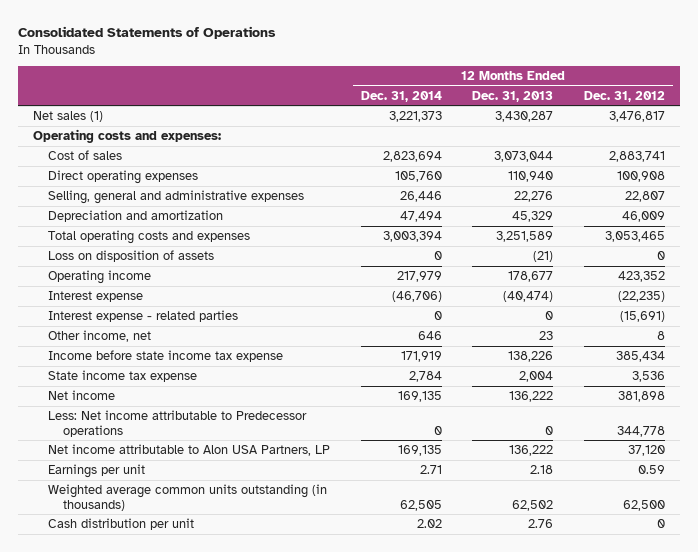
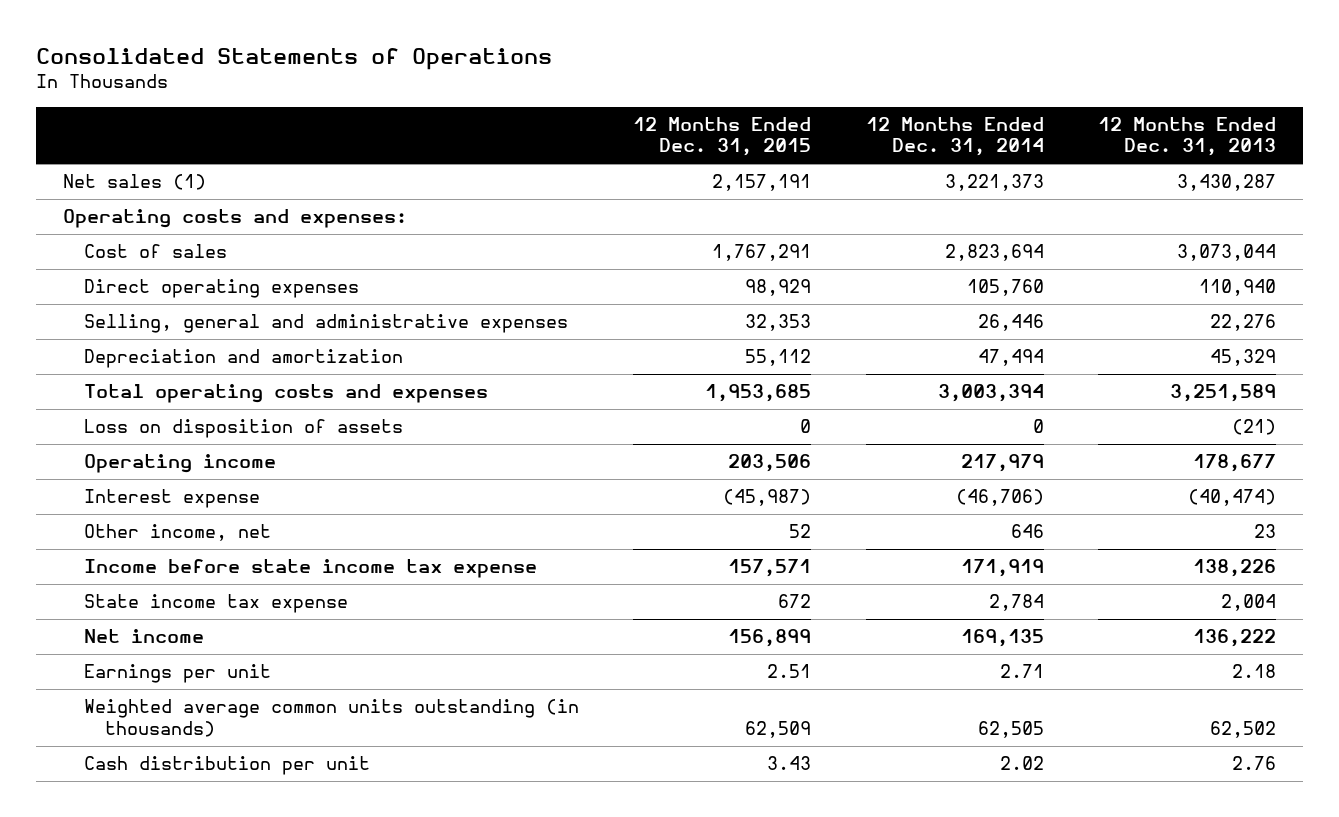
[583,90,665,102] Dec. 31, 2012 -> none
none -> [633,117,812,157] 12 Months Ended Dec. 31, 2015
[48,310,239,323] Interest expense - related parties -> none
[48,410,308,437] Less: Net income attributable to Predecessor operations -> none
[48,444,331,457] Net income attributable to Alon USA Partners, LP -> none

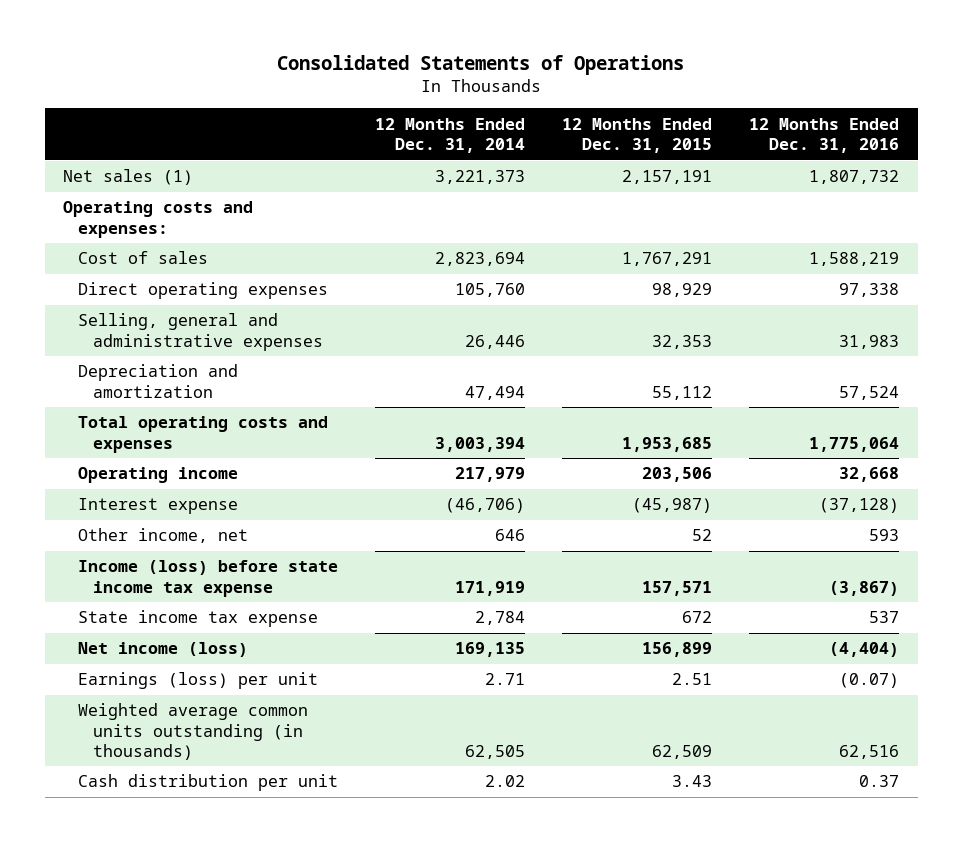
[1097,117,1276,157] 12 Months Ended Dec. 31, 2013 -> none
none -> [749,117,900,153] 12 Months Ended Dec. 31, 2016
[84,419,404,439] Loss on disposition of assets -> none
[84,559,538,579] Income before state income tax expense -> [78,560,339,597] Income (loss) before state income tax expense
[84,629,205,644] Net income -> [78,642,249,658] Net income (loss)
[84,664,272,684] Earnings per unit -> [78,672,319,690] Earnings (loss) per unit

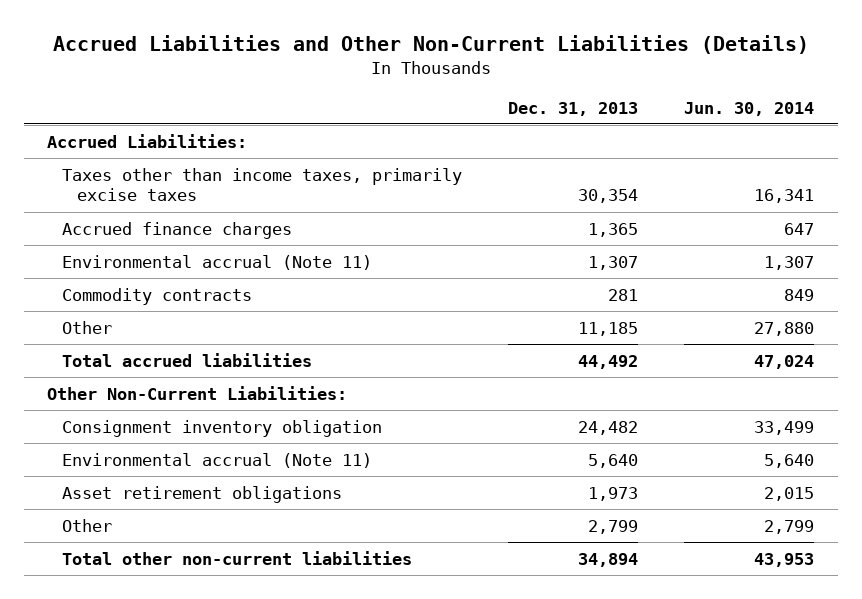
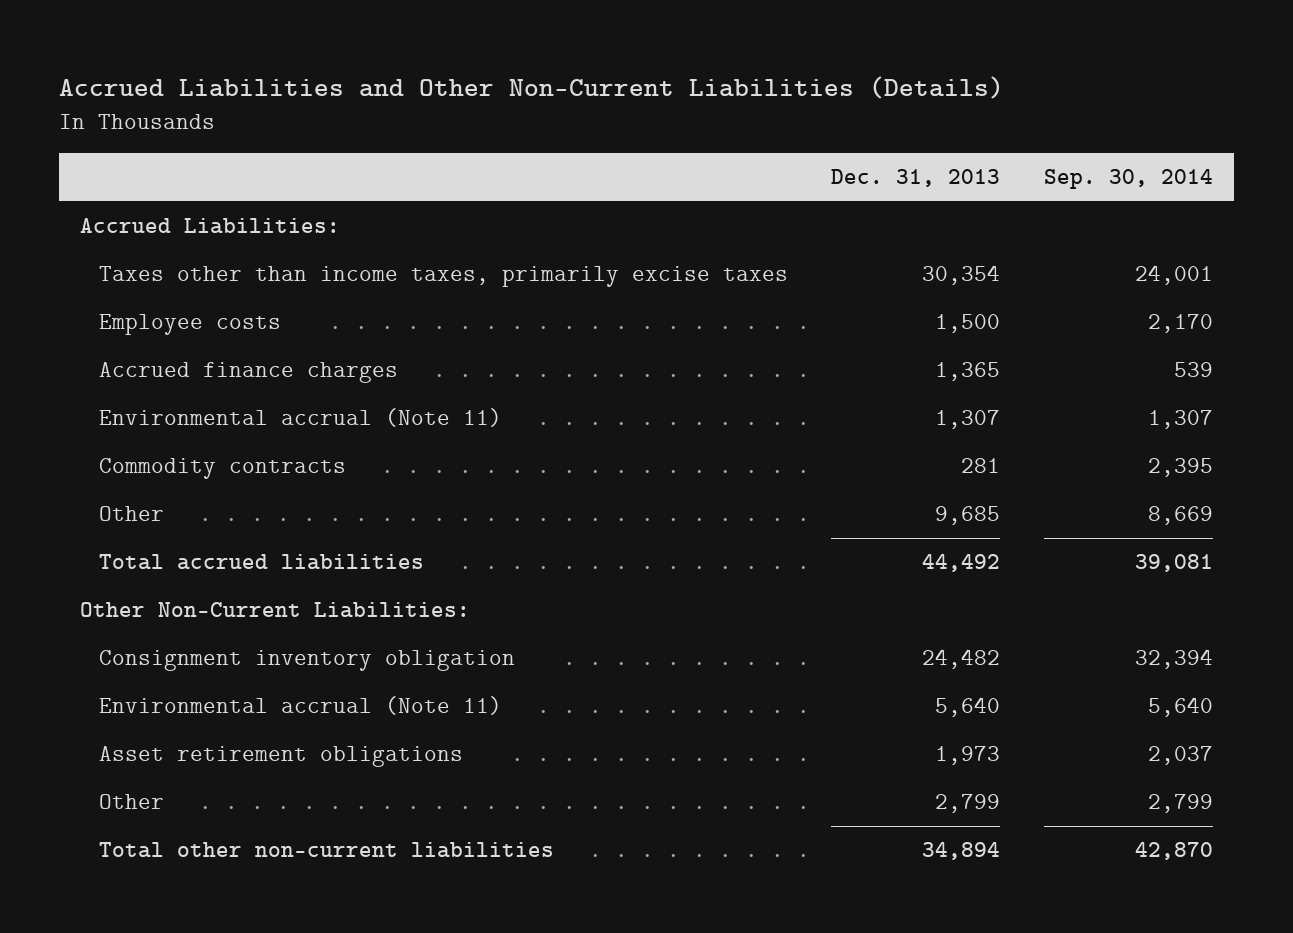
[684,101,815,116] Jun. 30, 2014 -> none
none -> [1043,168,1213,189] Sep. 30, 2014
none -> [98,314,281,336] Employee costs
[578,321,639,336] 11,185 -> [935,506,1001,526] 9,685

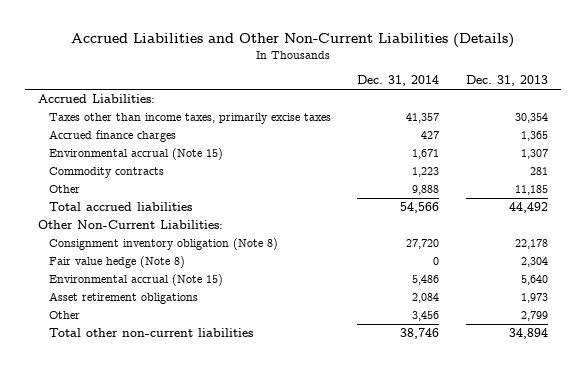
[1043,168,1213,189] Sep. 30, 2014 -> none
none -> [357,75,440,87] Dec. 31, 2014
[98,314,281,336] Employee costs -> none
[98,408,502,428] Environmental accrual (Note 11) -> [48,148,223,161] Environmental accrual (Note 15)
[935,506,1001,526] 9,685 -> [515,185,549,196] 11,185
[98,650,515,672] Consignment inventory obligation -> [48,238,278,251] Consignment inventory obligation (Note 8)
[922,649,1001,670] 24,482 -> [515,239,549,250] 22,178
none -> [48,256,185,269] Fair value hedge (Note 8)
[98,696,502,716] Environmental accrual (Note 11) -> [48,274,223,287] Environmental accrual (Note 15)

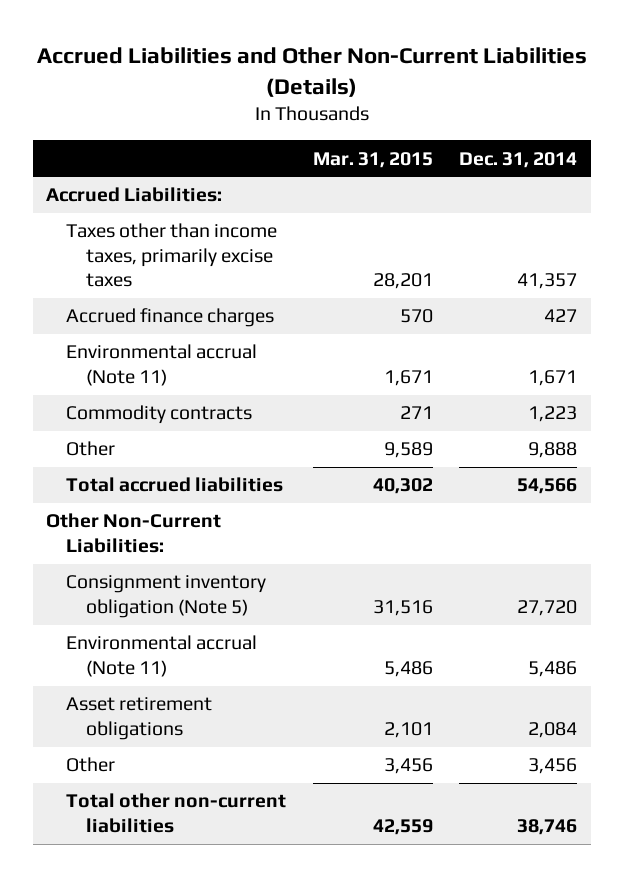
[466,75,549,87] Dec. 31, 2013 -> none
none -> [312,151,433,168] Mar. 31, 2015
[48,148,223,161] Environmental accrual (Note 15) -> [66,344,258,386] Environmental accrual (Note 11)
[48,256,185,269] Fair value hedge (Note 8) -> none
[48,238,278,251] Consignment inventory obligation (Note 8) -> [66,575,267,618] Consignment inventory obligation (Note 5)
[48,274,223,287] Environmental accrual (Note 15) -> [66,635,258,677] Environmental accrual (Note 11)

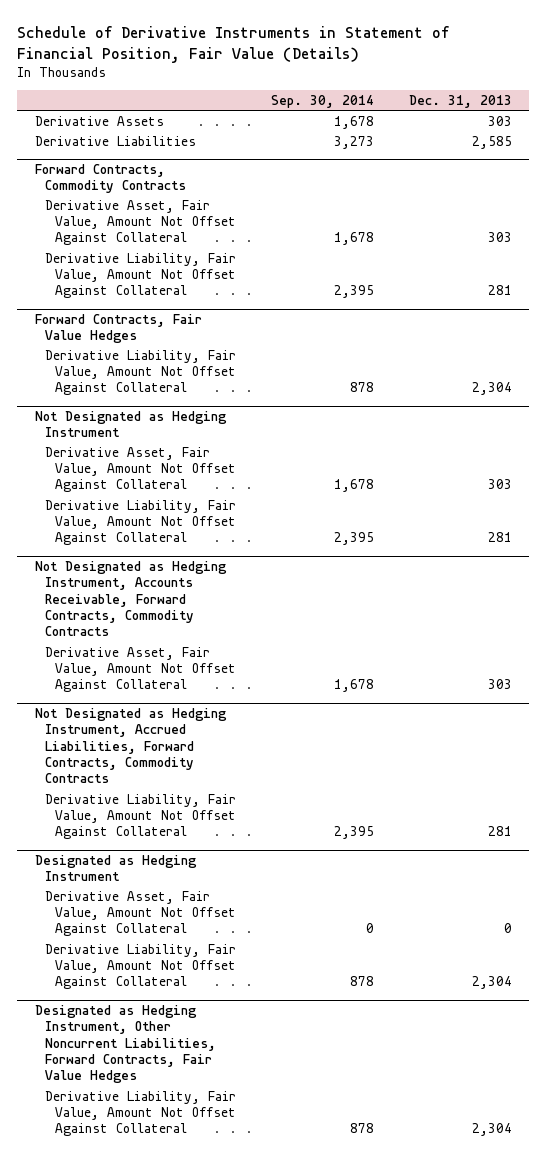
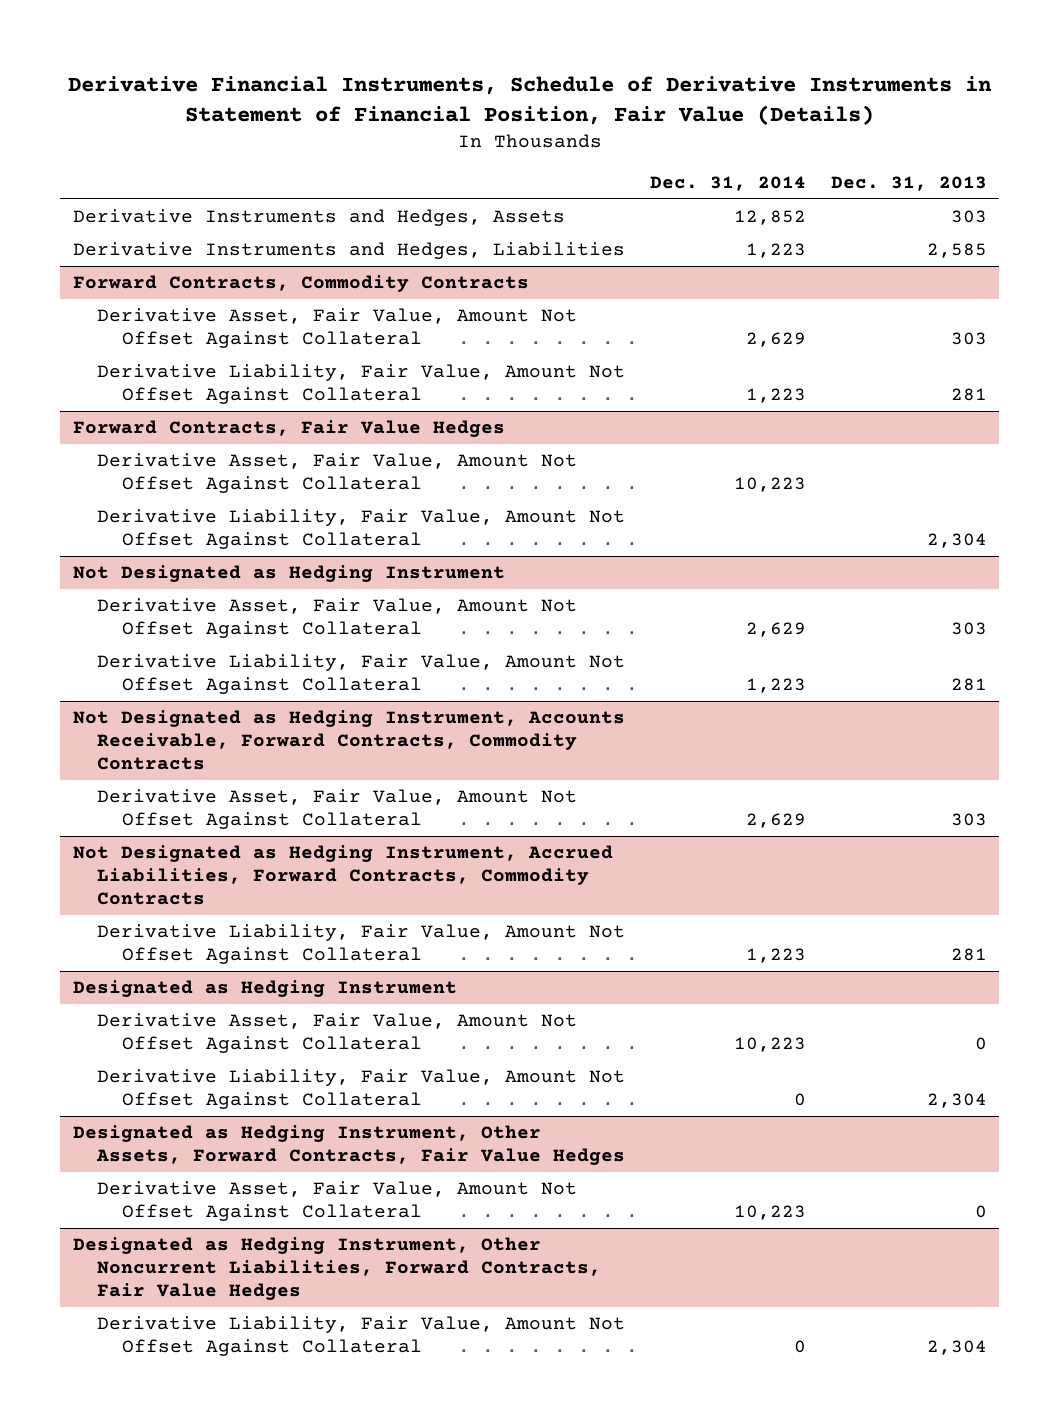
[17,25,450,63] Schedule of Derivative Instruments in Statement of Financial Position, Fair Value (Details) -> [67,75,992,125] Derivative Financial Instruments, Schedule of Derivative Instruments in Statement of Financial Position, Fair Value (Details)
[270,94,374,108] Sep. 30, 2014 -> none
none -> [649,176,806,192] Dec. 31, 2014
[34,115,164,126] Derivative Assets -> [72,208,565,226] Derivative Instruments and Hedges, Assets
[34,135,196,146] Derivative Liabilities -> [72,241,625,259] Derivative Instruments and Hedges, Liabilities
none -> [97,452,578,493] Derivative Asset, Fair Value, Amount Not Offset Against Collateral
none -> [72,1124,626,1165] Designated as Hedging Instrument, Other Assets, Forward Contracts, Fair Value Hedges
none -> [97,1180,578,1221] Derivative Asset, Fair Value, Amount Not Offset Against Collateral

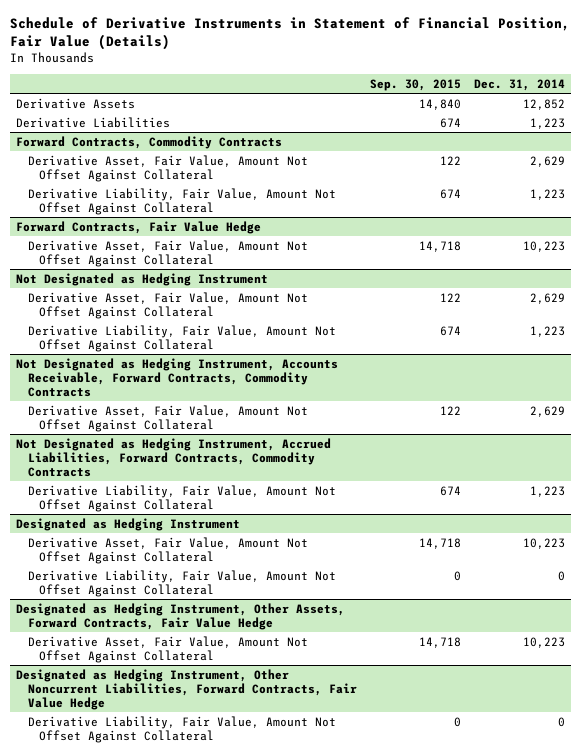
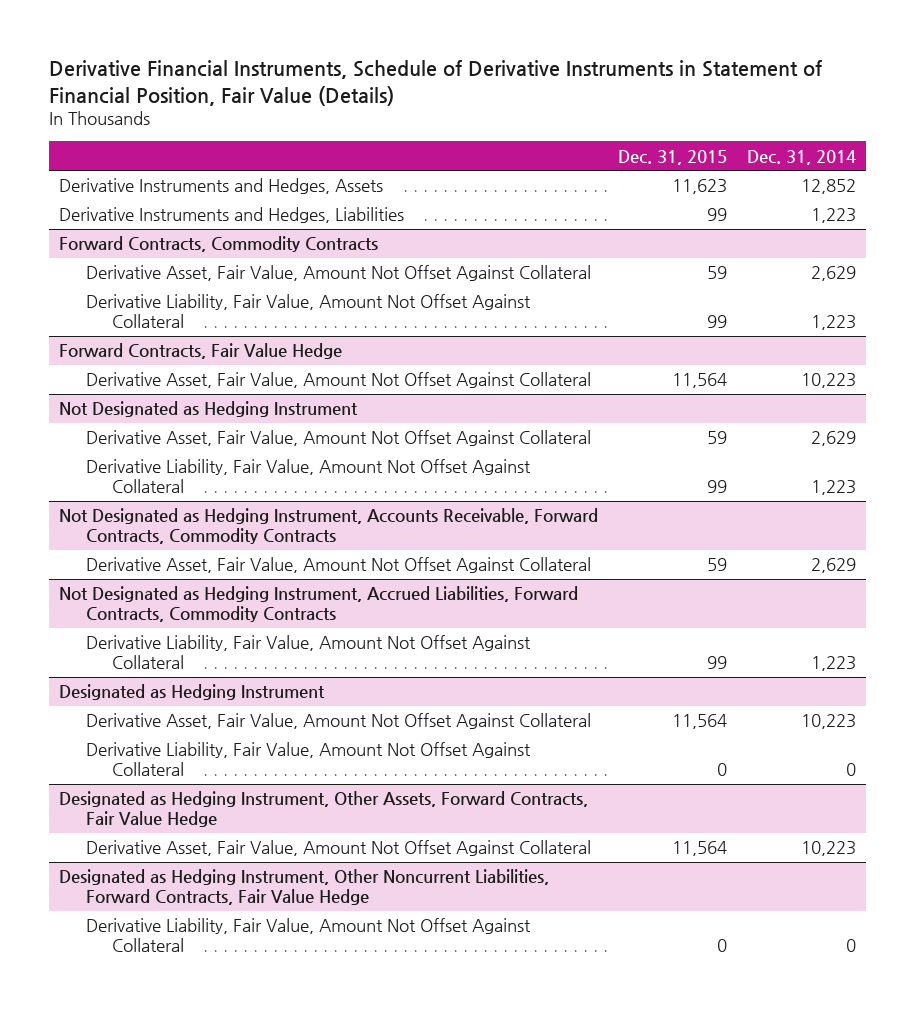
[9,17,570,51] Schedule of Derivative Instruments in Statement of Financial Position, Fair Value (Details) -> [49,60,823,106] Derivative Financial Instruments, Schedule of Derivative Instruments in Statement of Financial Position, Fair Value (Details)
[369,78,461,91] Sep. 30, 2015 -> none
none -> [618,149,728,165] Dec. 31, 2015
[16,97,136,109] Derivative Assets -> [59,178,384,195] Derivative Instruments and Hedges, Assets
[16,116,171,128] Derivative Liabilities -> [59,207,405,224] Derivative Instruments and Hedges, Liabilities

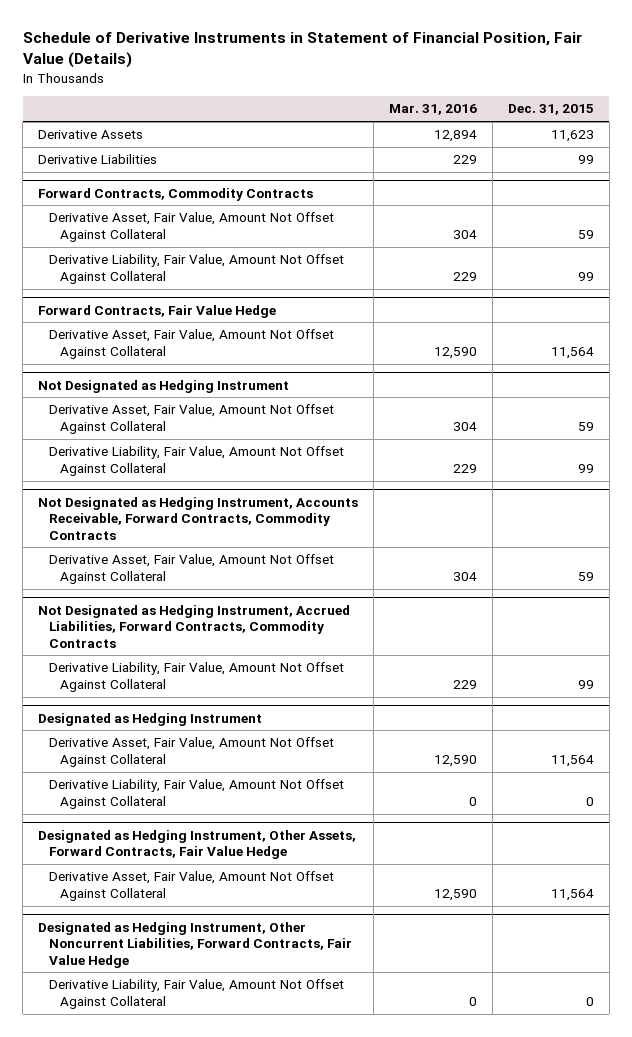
[49,60,823,106] Derivative Financial Instruments, Schedule of Derivative Instruments in Statement of Financial Position, Fair Value (Details) -> [22,32,582,69] Schedule of Derivative Instruments in Statement of Financial Position, Fair Value (Details)
[747,149,857,165] Dec. 31, 2014 -> none
none -> [388,104,477,116] Mar. 31, 2016
[59,178,384,195] Derivative Instruments and Hedges, Assets -> [37,130,143,140] Derivative Assets
[59,207,405,224] Derivative Instruments and Hedges, Liabilities -> [37,154,157,165] Derivative Liabilities

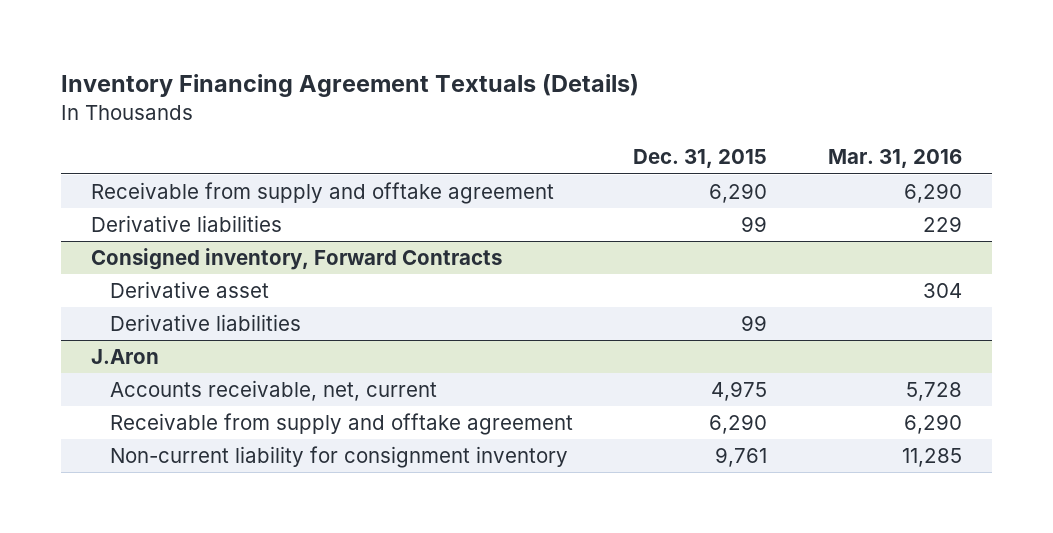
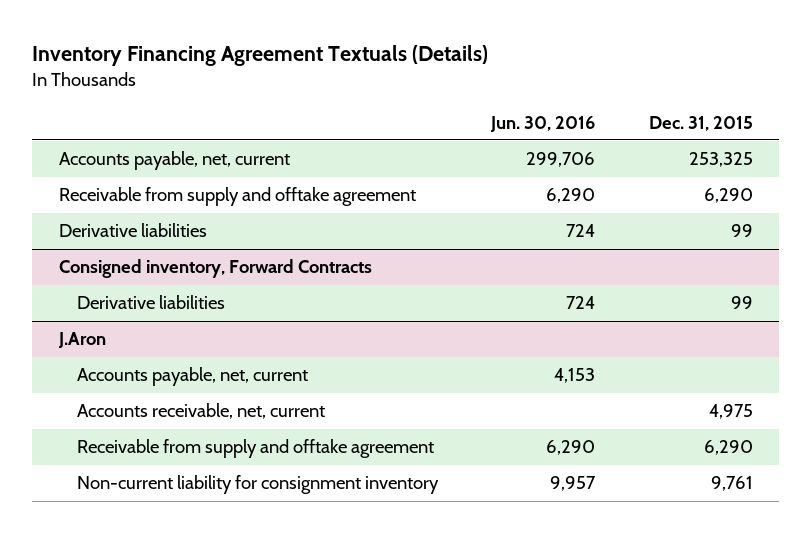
[827,149,962,169] Mar. 31, 2016 -> none
none -> [490,115,596,132] Jun. 30, 2016
none -> [58,151,290,171] Accounts payable, net, current
[110,281,270,299] Derivative asset -> none
none -> [76,367,308,387] Accounts payable, net, current

